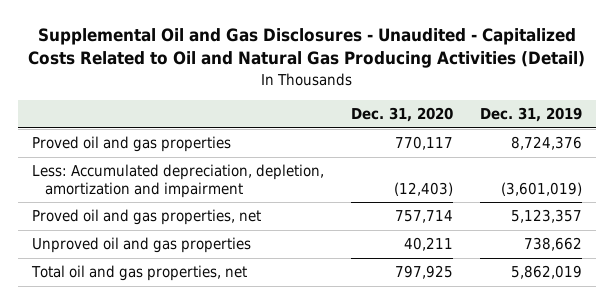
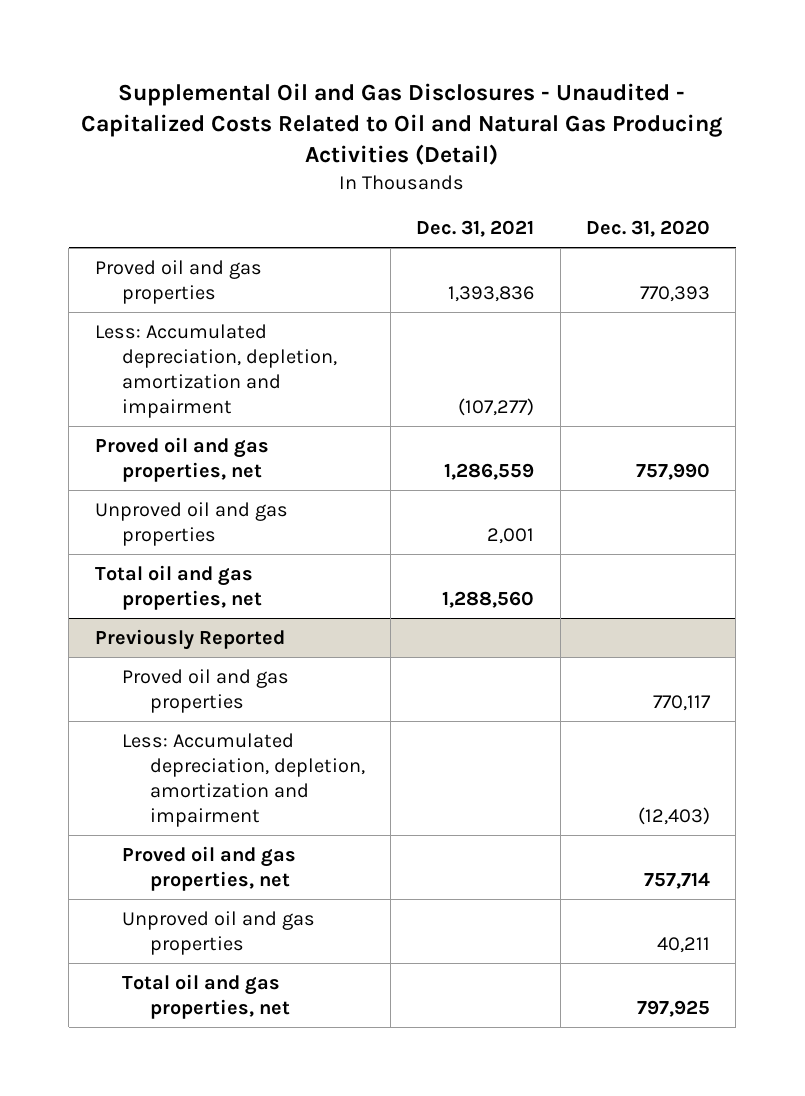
[480,106,583,122] Dec. 31, 2019 -> none
none -> [416,220,535,238] Dec. 31, 2021
none -> [94,259,262,304] Proved oil and gas properties
none -> [94,323,338,419] Less: Accumulated depreciation, depletion, amortization and impairment
none -> [94,436,269,482] Proved oil and gas properties, net
none -> [94,501,288,546] Unproved oil and gas properties
none -> [94,564,263,610] Total oil and gas properties, net
none -> [94,628,285,650] Previously Reported

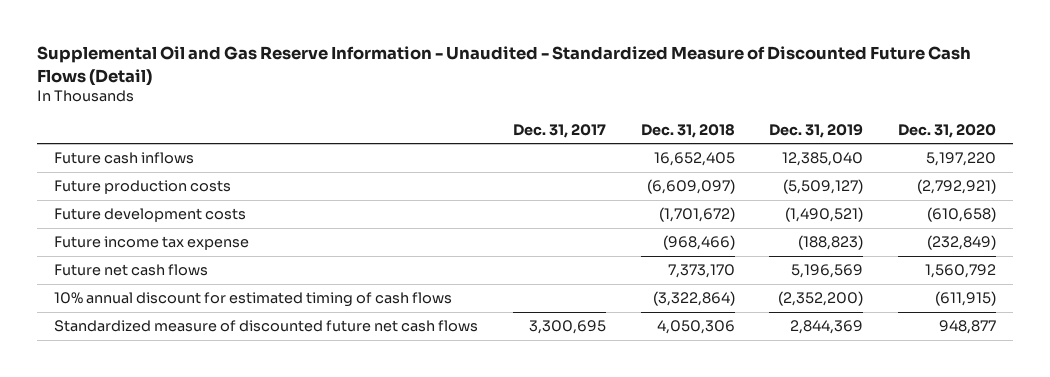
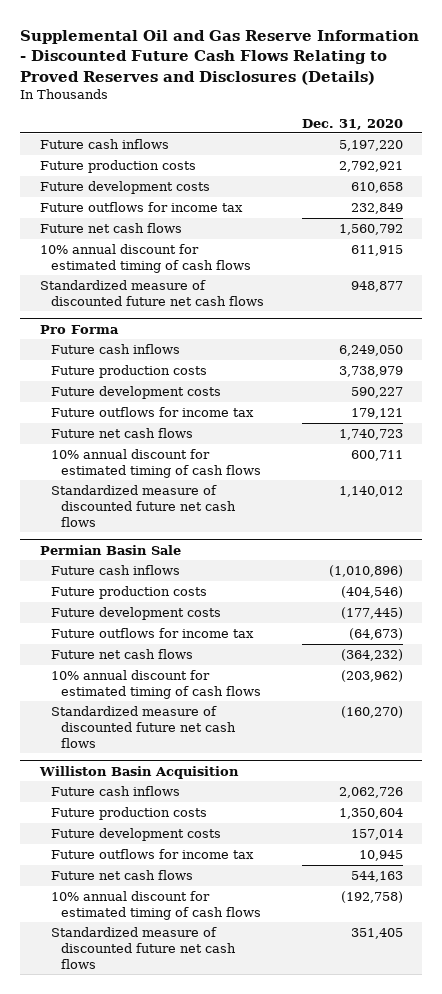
[37,46,972,86] Supplemental Oil and Gas Reserve Information - Unaudited - Standardized Measure of Discounted Future Cash Flows (Detail) -> [20,29,420,85] Supplemental Oil and Gas Reserve Information - Discounted Future Cash Flows Relating to Proved Reserves and Disclosures (Details)
[512,123,606,138] Dec. 31, 2017 -> none
[640,123,735,138] Dec. 31, 2018 -> none
[769,123,864,138] Dec. 31, 2019 -> none
[916,179,996,195] (2,792,921) -> [338,161,403,173] 2,792,921
[926,207,996,223] (610,658) -> [350,182,403,194] 610,658
[54,236,250,251] Future income tax expense -> [39,202,243,213] Future outflows for income tax
[926,235,996,251] (232,849) -> [350,203,403,215] 232,849
[934,291,996,307] (611,915) -> [350,245,403,257] 611,915
none -> [39,324,119,334] Pro Forma
none -> [50,344,180,355] Future cash inflows
none -> [50,365,207,379] Future production costs
none -> [50,386,221,400] Future development costs
none -> [50,407,254,418] Future outflows for income tax
none -> [50,428,193,439] Future net cash flows
none -> [50,449,262,478] 10% annual discount for estimated timing of cash flows
none -> [50,485,237,527] Standardized measure of discounted future net cash flows
none -> [39,544,181,555] Permian Basin Sale
none -> [50,565,180,576] Future cash inflows
none -> [50,586,207,600] Future production costs
none -> [50,607,221,621] Future development costs
none -> [50,628,254,639] Future outflows for income tax
none -> [50,649,193,660] Future net cash flows
none -> [50,670,262,699] 10% annual discount for estimated timing of cash flows
none -> [50,706,237,748] Standardized measure of discounted future net cash flows
none -> [38,765,239,779] Williston Basin Acquisition
none -> [50,786,180,797] Future cash inflows
none -> [50,807,207,821] Future production costs
none -> [50,828,221,842] Future development costs
none -> [50,849,254,860] Future outflows for income tax
none -> [50,870,193,881] Future net cash flows
none -> [50,891,262,920] 10% annual discount for estimated timing of cash flows
none -> [50,927,237,969] Standardized measure of discounted future net cash flows

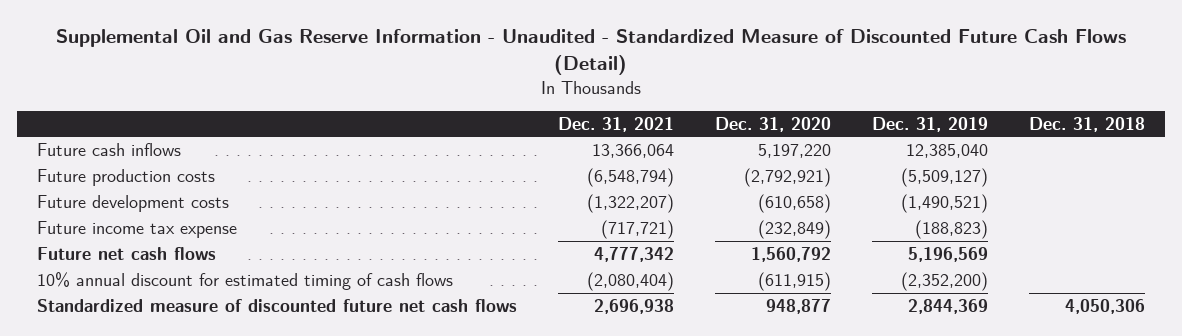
[20,29,420,85] Supplemental Oil and Gas Reserve Information - Discounted Future Cash Flows Relating to Proved Reserves and Disclosures (Details) -> [55,29,1126,76] Supplemental Oil and Gas Reserve Information - Unaudited - Standardized Measure of Discounted Future Cash Flows (Detail)
none -> [558,116,675,132] Dec. 31, 2021
none -> [871,116,988,132] Dec. 31, 2019
none -> [1028,116,1145,132] Dec. 31, 2018
[338,161,403,173] 2,792,921 -> [743,167,831,187] (2,792,921)
[350,182,403,194] 610,658 -> [757,193,831,213] (610,658)
[39,202,243,213] Future outflows for income tax -> [37,220,238,238] Future income tax expense
[350,203,403,215] 232,849 -> [757,219,831,239] (232,849)
[350,245,403,257] 611,915 -> [757,271,831,291] (611,915)
[39,324,119,334] Pro Forma -> none
[50,344,180,355] Future cash inflows -> none
[50,365,207,379] Future production costs -> none
[50,386,221,400] Future development costs -> none
[50,407,254,418] Future outflows for income tax -> none
[50,428,193,439] Future net cash flows -> none
[50,449,262,478] 10% annual discount for estimated timing of cash flows -> none
[50,485,237,527] Standardized measure of discounted future net cash flows -> none
[39,544,181,555] Permian Basin Sale -> none
[50,565,180,576] Future cash inflows -> none
[50,586,207,600] Future production costs -> none
[50,607,221,621] Future development costs -> none
[50,628,254,639] Future outflows for income tax -> none
[50,649,193,660] Future net cash flows -> none
[50,670,262,699] 10% annual discount for estimated timing of cash flows -> none
[50,706,237,748] Standardized measure of discounted future net cash flows -> none
[38,765,239,779] Williston Basin Acquisition -> none
[50,786,180,797] Future cash inflows -> none
[50,807,207,821] Future production costs -> none
[50,828,221,842] Future development costs -> none
[50,849,254,860] Future outflows for income tax -> none
[50,870,193,881] Future net cash flows -> none
[50,891,262,920] 10% annual discount for estimated timing of cash flows -> none
[50,927,237,969] Standardized measure of discounted future net cash flows -> none

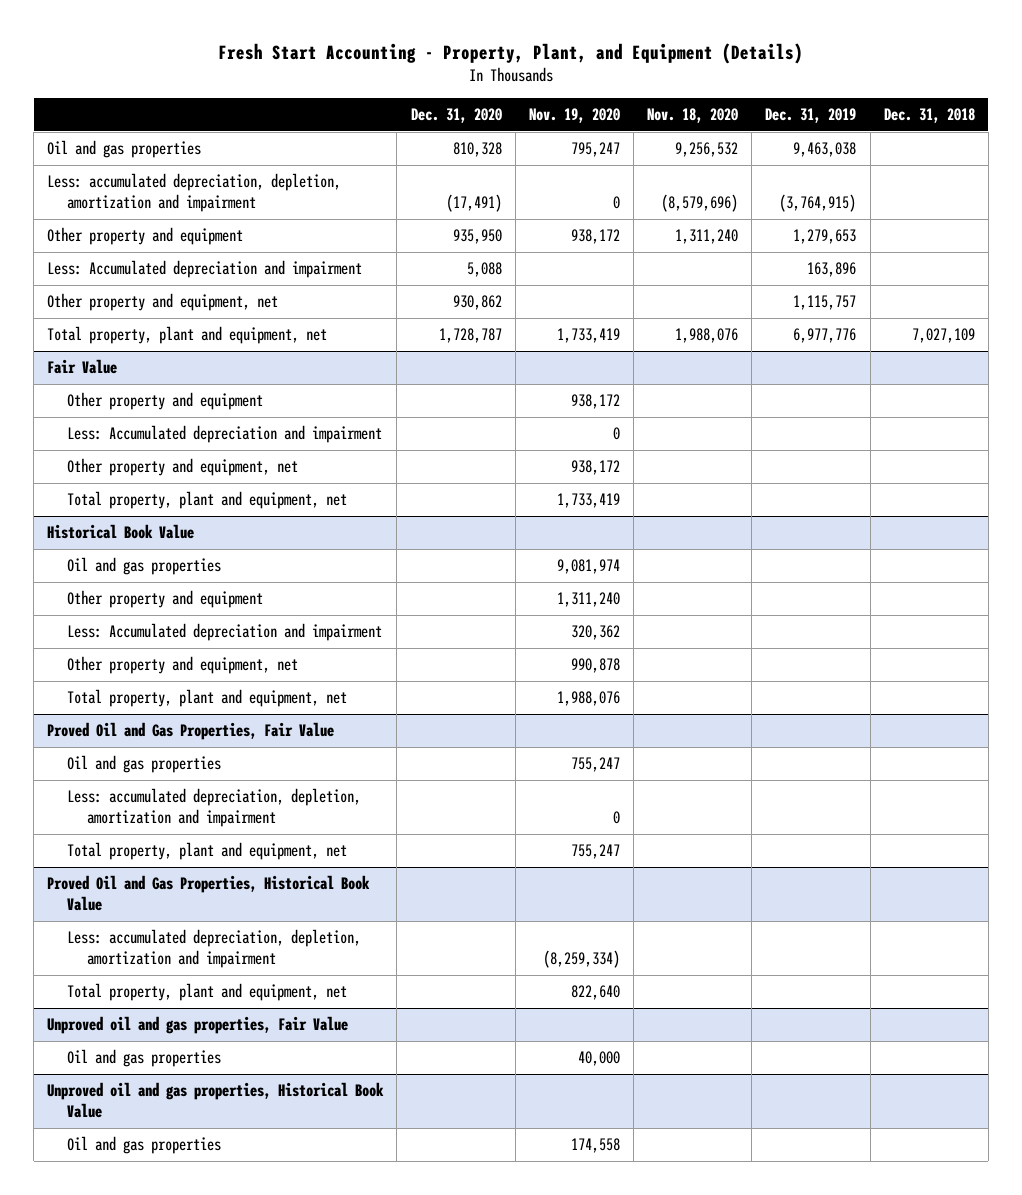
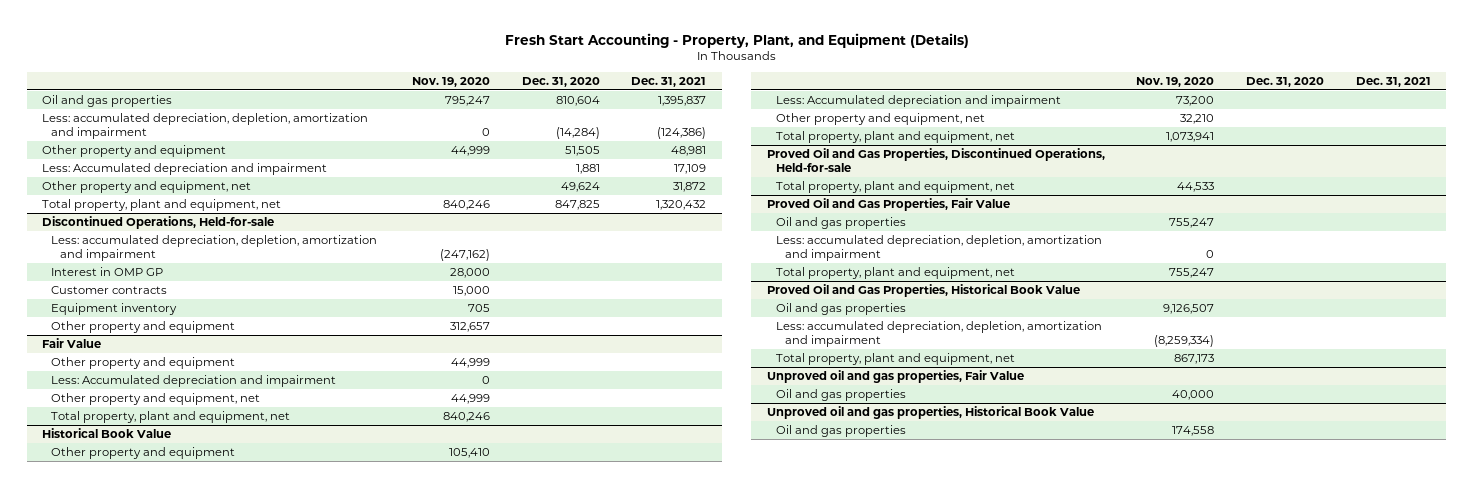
[647,108,739,124] Nov. 18, 2020 -> none
[765,108,857,124] Dec. 31, 2019 -> none
[883,108,975,124] Dec. 31, 2018 -> none
none -> [631,77,707,88] Dec. 31, 2021
[452,142,502,158] 810,328 -> [555,96,600,107] 810,604
[445,194,502,213] (17,491) -> [555,126,600,139] (14,284)
[452,229,502,245] 935,950 -> [564,146,600,157] 51,505
[570,229,620,245] 938,172 -> [451,146,491,157] 44,999
[466,262,502,278] 5,088 -> [575,164,600,175] 1,881
[452,295,502,311] 930,862 -> [560,182,600,193] 49,624
[438,328,502,344] 1,728,787 -> [554,200,600,211] 847,825
[556,328,620,344] 1,733,419 -> [443,200,491,211] 840,246
none -> [42,216,275,230] Discontinued Operations, Held-for-sale
none -> [51,235,378,261] Less: accumulated depreciation, depletion, amortization and impairment
none -> [51,267,164,277] Interest in OMP GP
none -> [51,286,168,295] Customer contracts
none -> [51,303,178,316] Equipment inventory
none -> [51,321,236,334] Other property and equipment
[570,394,620,410] 938,172 -> [451,358,491,369] 44,999
[570,460,620,476] 938,172 -> [451,394,491,405] 44,999
[556,493,620,509] 1,733,419 -> [443,412,491,423] 840,246
[67,557,222,576] Oil and gas properties -> none
[556,592,620,608] 1,311,240 -> [449,448,491,459] 105,410
[570,625,620,641] 320,362 -> [1176,96,1215,107] 73,200
[570,658,620,674] 990,878 -> [1180,114,1215,125] 32,210
[556,691,620,707] 1,988,076 -> [1166,132,1215,143] 1,073,941
none -> [766,148,1105,172] Proved Oil and Gas Properties, Discontinued Operations, Held-for-sale
none -> [775,181,1015,194] Total property, plant and equipment, net
none -> [775,303,906,316] Oil and gas properties
[570,985,620,1001] 822,640 -> [1174,354,1215,365] 867,173

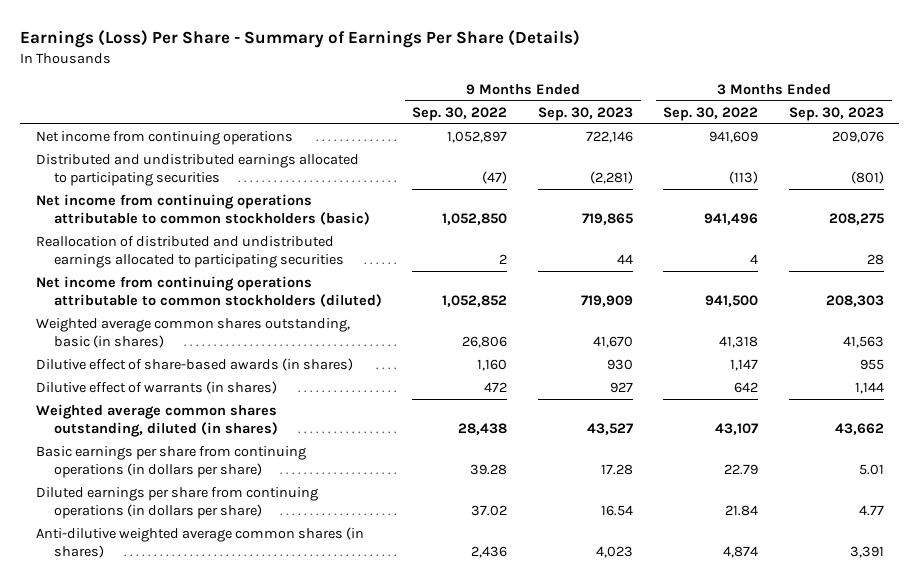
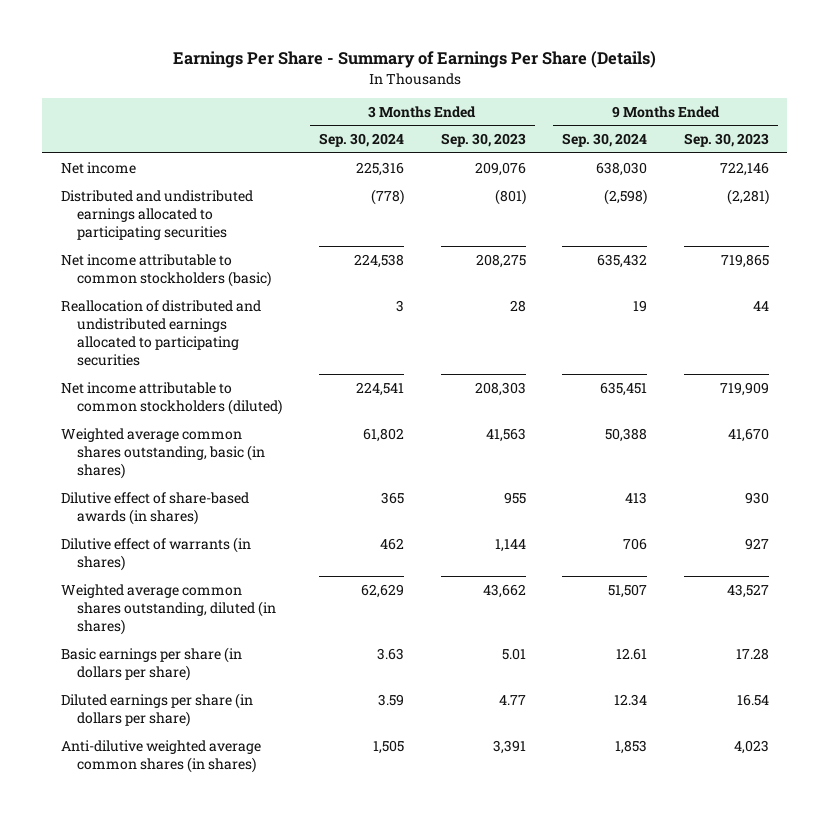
[20,30,581,49] Earnings (Loss) Per Share - Summary of Earnings Per Share (Details) -> [172,51,656,69] Earnings Per Share - Summary of Earnings Per Share (Details)
[412,106,508,121] Sep. 30, 2022 -> none
[663,106,759,121] Sep. 30, 2022 -> none
none -> [319,133,405,148] Sep. 30, 2024
none -> [562,133,648,148] Sep. 30, 2024
[35,131,293,146] Net income from continuing operations -> [60,161,136,174] Net income
[35,194,370,226] Net income from continuing operations attributable to common stockholders (basic) -> [60,253,272,288] Net income attributable to common stockholders (basic)
[35,276,382,308] Net income from continuing operations attributable to common stockholders (diluted) -> [60,381,283,416] Net income attributable to common stockholders (diluted)
[35,446,306,479] Basic earnings per share from continuing operations (in dollars per share) -> [60,646,242,682] Basic earnings per share (in dollars per share)
[35,487,318,520] Diluted earnings per share from continuing operations (in dollars per share) -> [60,692,253,728] Diluted earnings per share (in dollars per share)

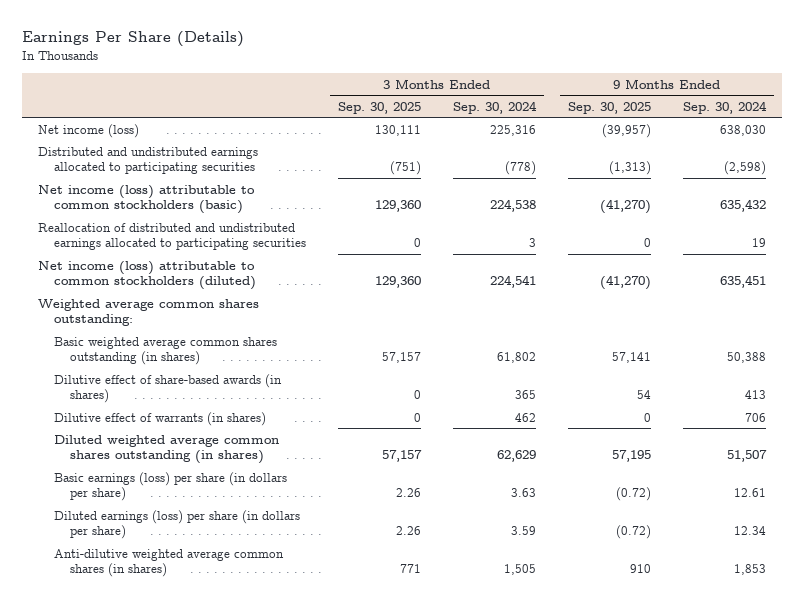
[172,51,656,69] Earnings Per Share - Summary of Earnings Per Share (Details) -> [21,31,244,48] Earnings Per Share (Details)
[440,133,526,148] Sep. 30, 2023 -> none
[683,133,769,148] Sep. 30, 2023 -> none
none -> [337,101,421,114] Sep. 30, 2025
none -> [568,101,652,114] Sep. 30, 2025
[60,161,136,174] Net income -> [38,123,140,138] Net income (loss)
[60,253,272,288] Net income attributable to common stockholders (basic) -> [38,184,256,215] Net income (loss) attributable to common stockholders (basic)
[60,381,283,416] Net income attributable to common stockholders (diluted) -> [38,260,256,291] Net income (loss) attributable to common stockholders (diluted)
none -> [38,298,260,327] Weighted average common shares outstanding:
[60,427,266,480] Weighted average common shares outstanding, basic (in shares) -> [53,336,277,366] Basic weighted average common shares outstanding (in shares)
[60,583,277,636] Weighted average common shares outstanding, diluted (in shares) -> [53,434,279,465] Diluted weighted average common shares outstanding (in shares)
[60,646,242,682] Basic earnings per share (in dollars per share) -> [53,471,287,502] Basic earnings (loss) per share (in dollars per share)
[60,692,253,728] Diluted earnings per share (in dollars per share) -> [53,509,300,540] Diluted earnings (loss) per share (in dollars per share)

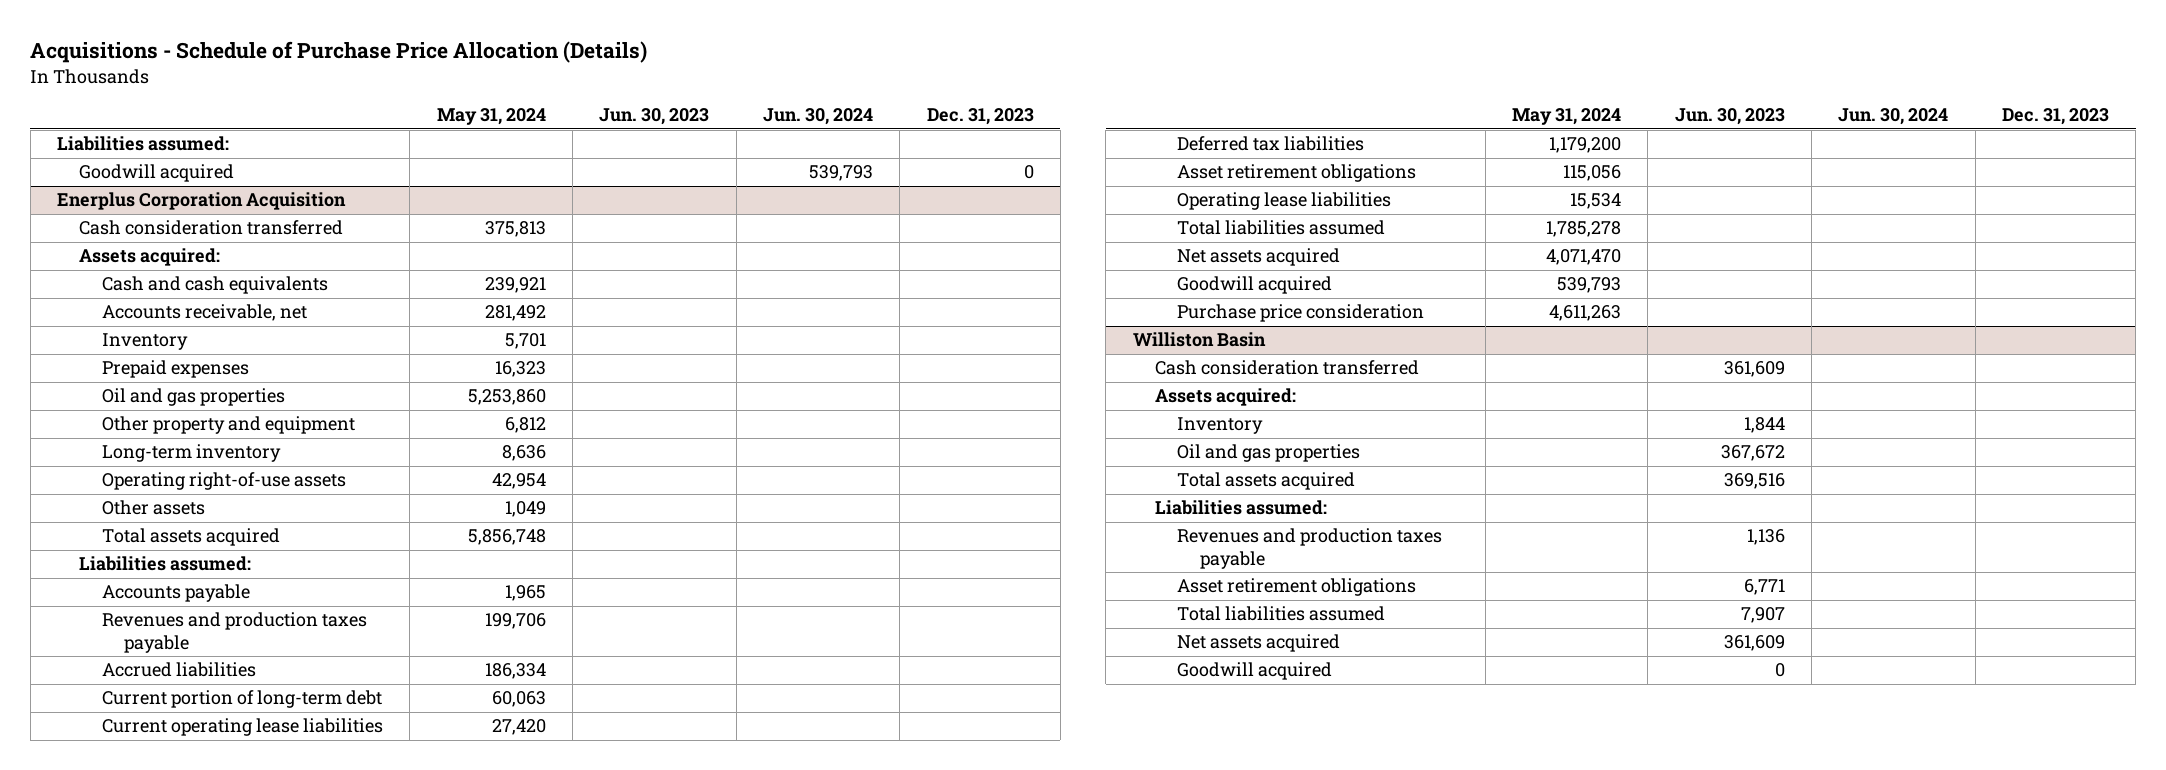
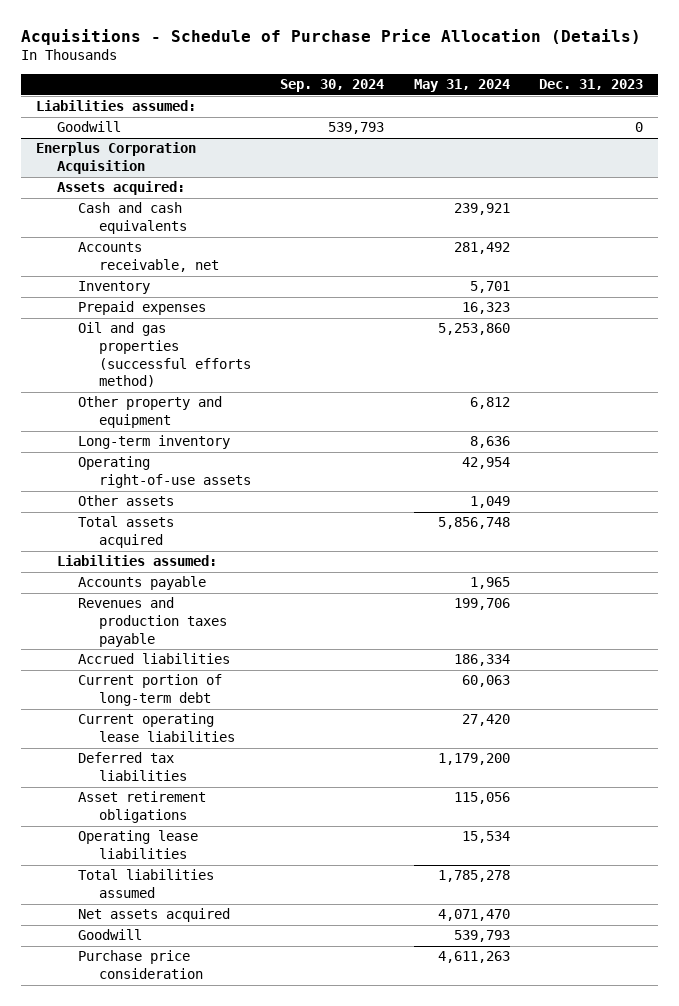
[599,108,710,126] Jun. 30, 2023 -> none
[762,108,873,126] Jun. 30, 2024 -> none
none -> [280,79,385,93] Sep. 30, 2024
[79,164,235,183] Goodwill acquired -> [56,121,121,133] Goodwill
[79,220,344,236] Cash consideration transferred -> none
[101,388,285,407] Oil and gas properties -> [77,322,251,388] Oil and gas properties (successful efforts method)
[1177,276,1333,295] Goodwill acquired -> [77,929,142,941] Goodwill
[1132,332,1266,348] Williston Basin -> none
[1155,360,1420,376] Cash consideration transferred -> none
[1155,388,1297,407] Assets acquired: -> none
[1177,417,1264,435] Inventory -> none
[1177,444,1361,463] Oil and gas properties -> none
[1177,472,1356,491] Total assets acquired -> none
[1155,500,1328,516] Liabilities assumed: -> none
[1177,528,1443,569] Revenues and production taxes payable -> none
[1177,578,1417,597] Asset retirement obligations -> none
[1177,606,1386,622] Total liabilities assumed -> none
[1177,634,1341,653] Net assets acquired -> none
[1177,662,1333,681] Goodwill acquired -> none

